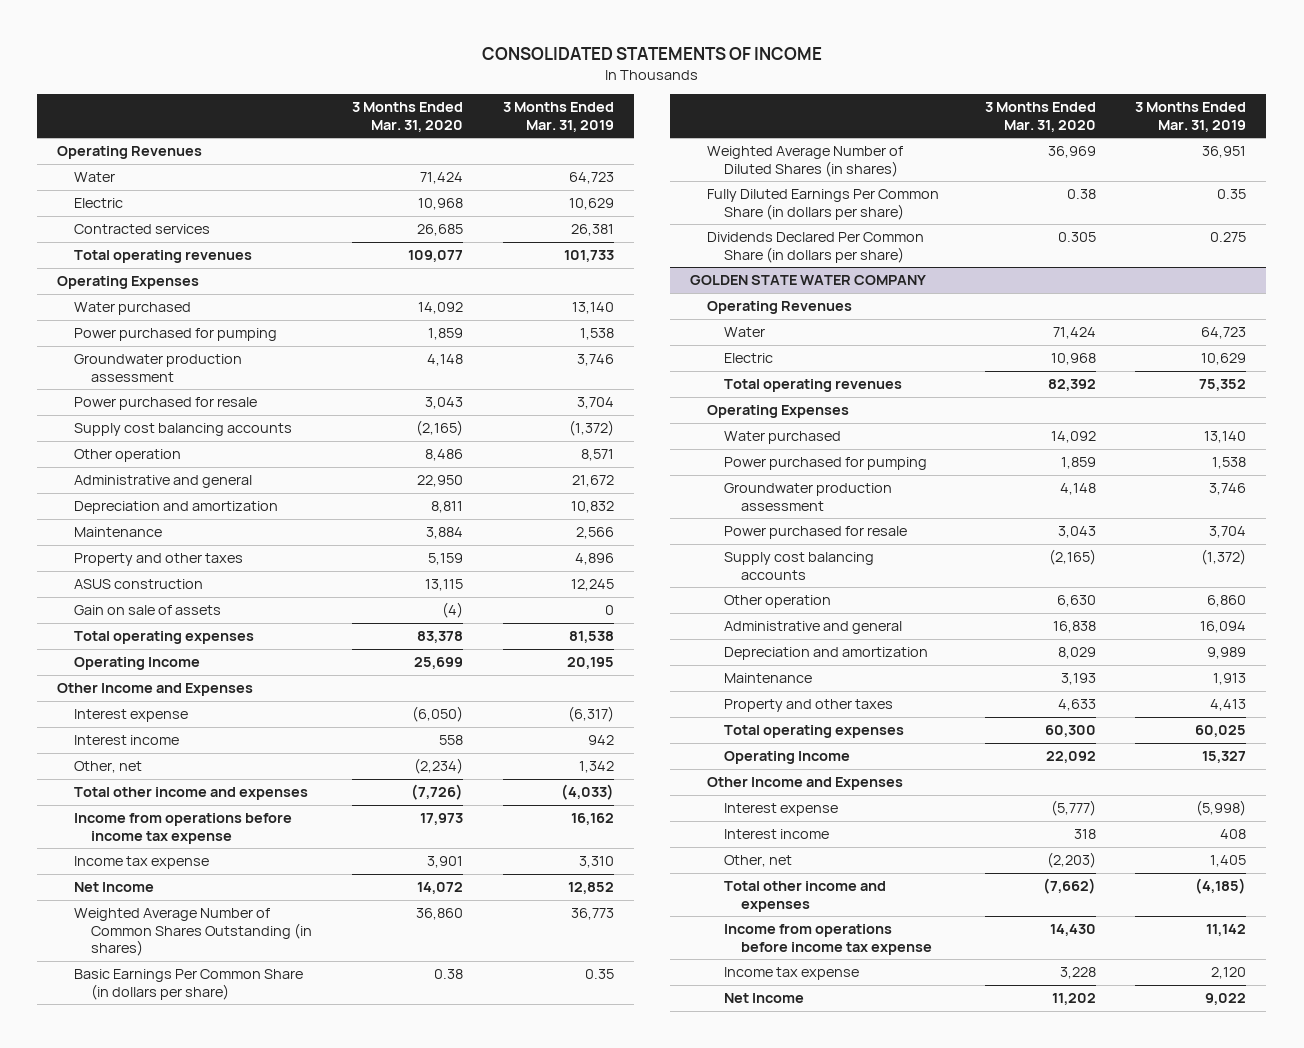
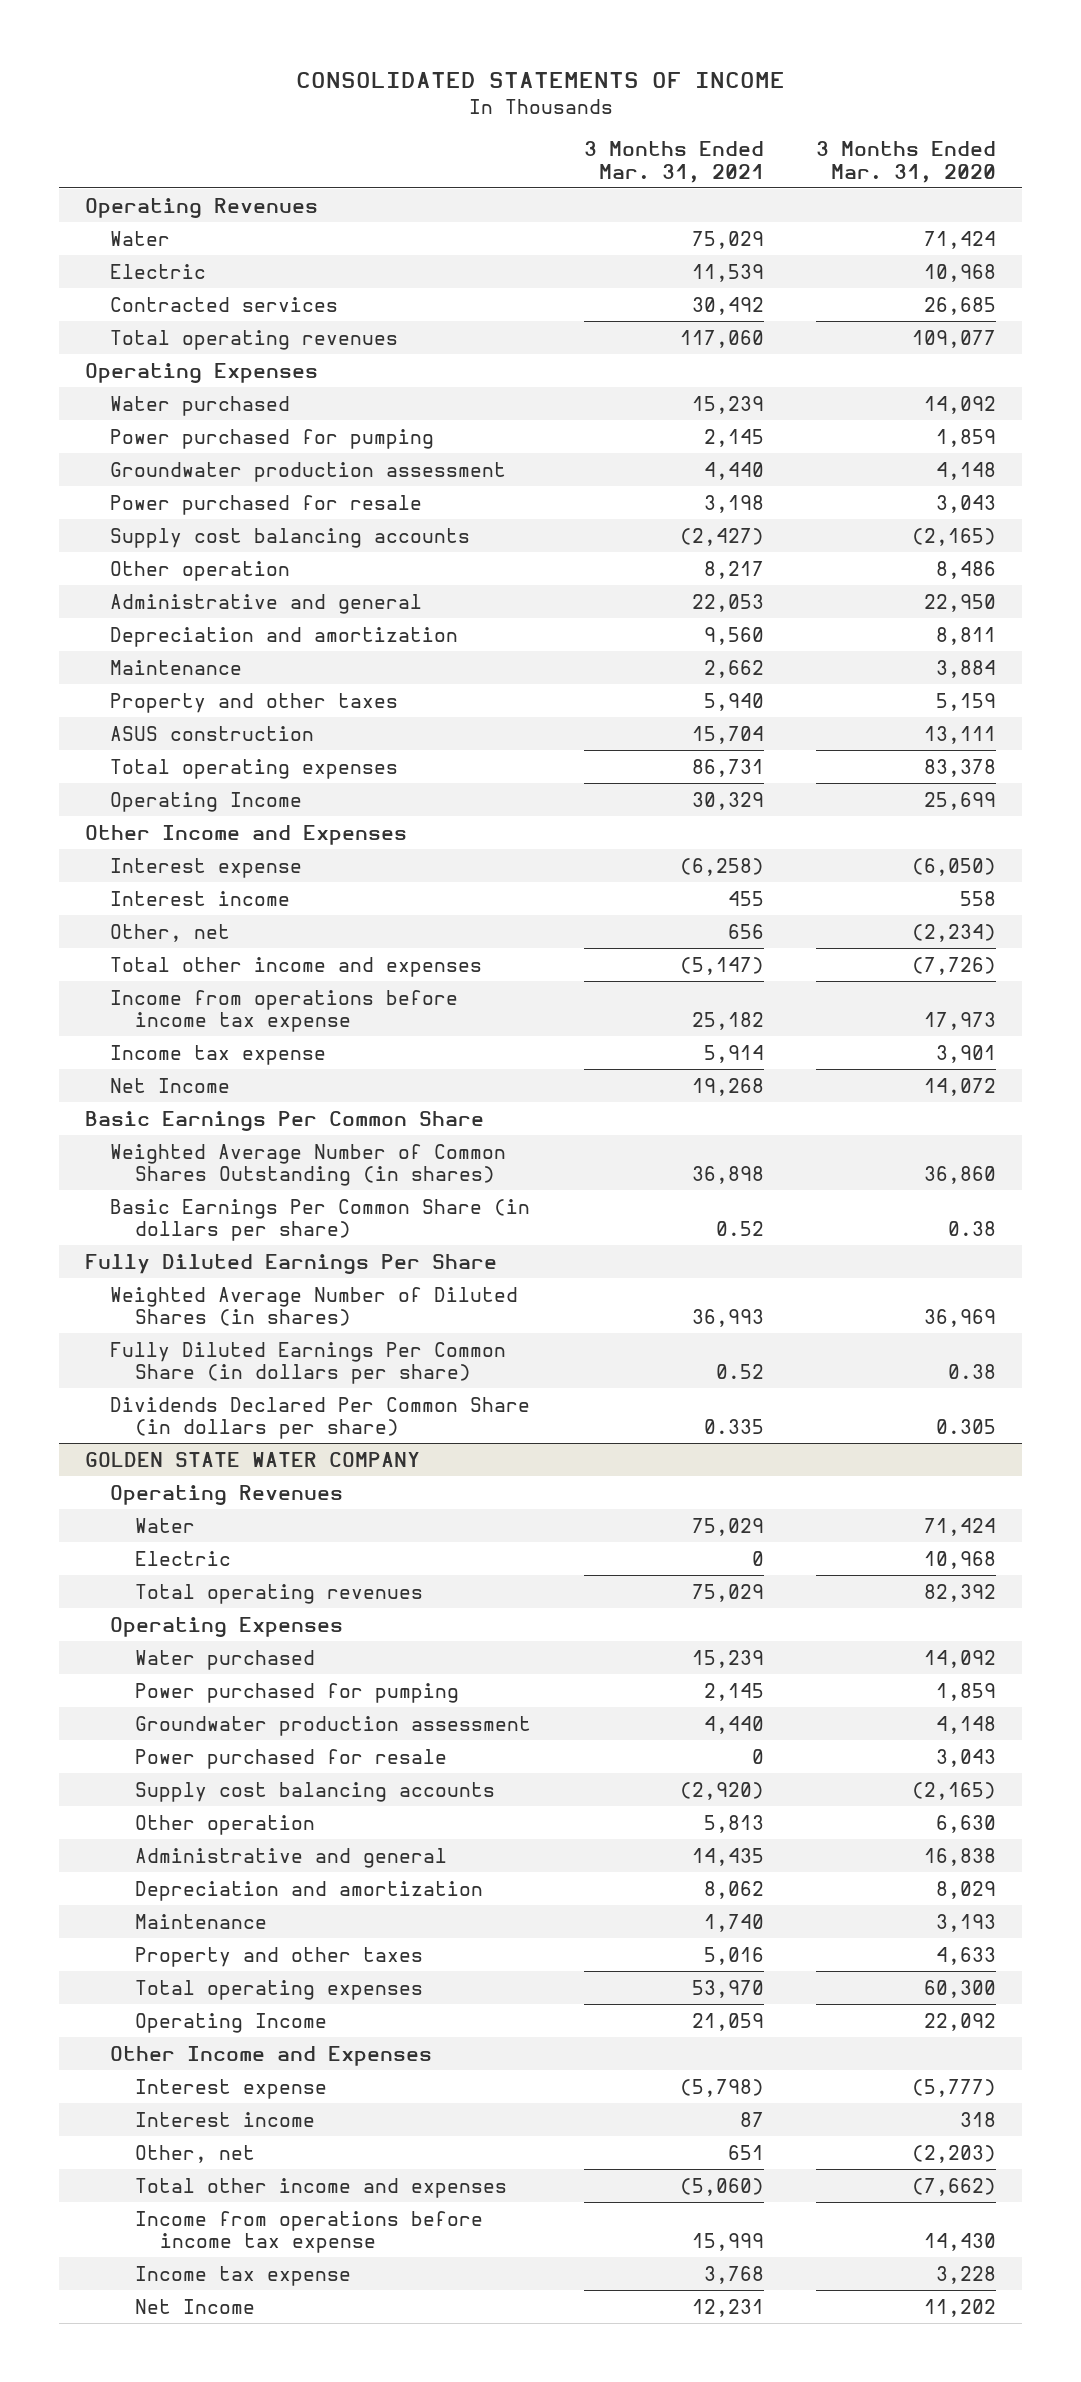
[502,102,614,132] 3 Months Ended Mar. 31, 2019 -> none
none -> [583,141,764,183] 3 Months Ended Mar. 31, 2021
[74,605,222,616] Gain on sale of assets -> none
[424,579,463,592] 13,115 -> [924,725,997,744] 13,111
none -> [85,1110,485,1131] Basic Earnings Per Common Share
none -> [85,1253,498,1274] Fully Diluted Earnings Per Share

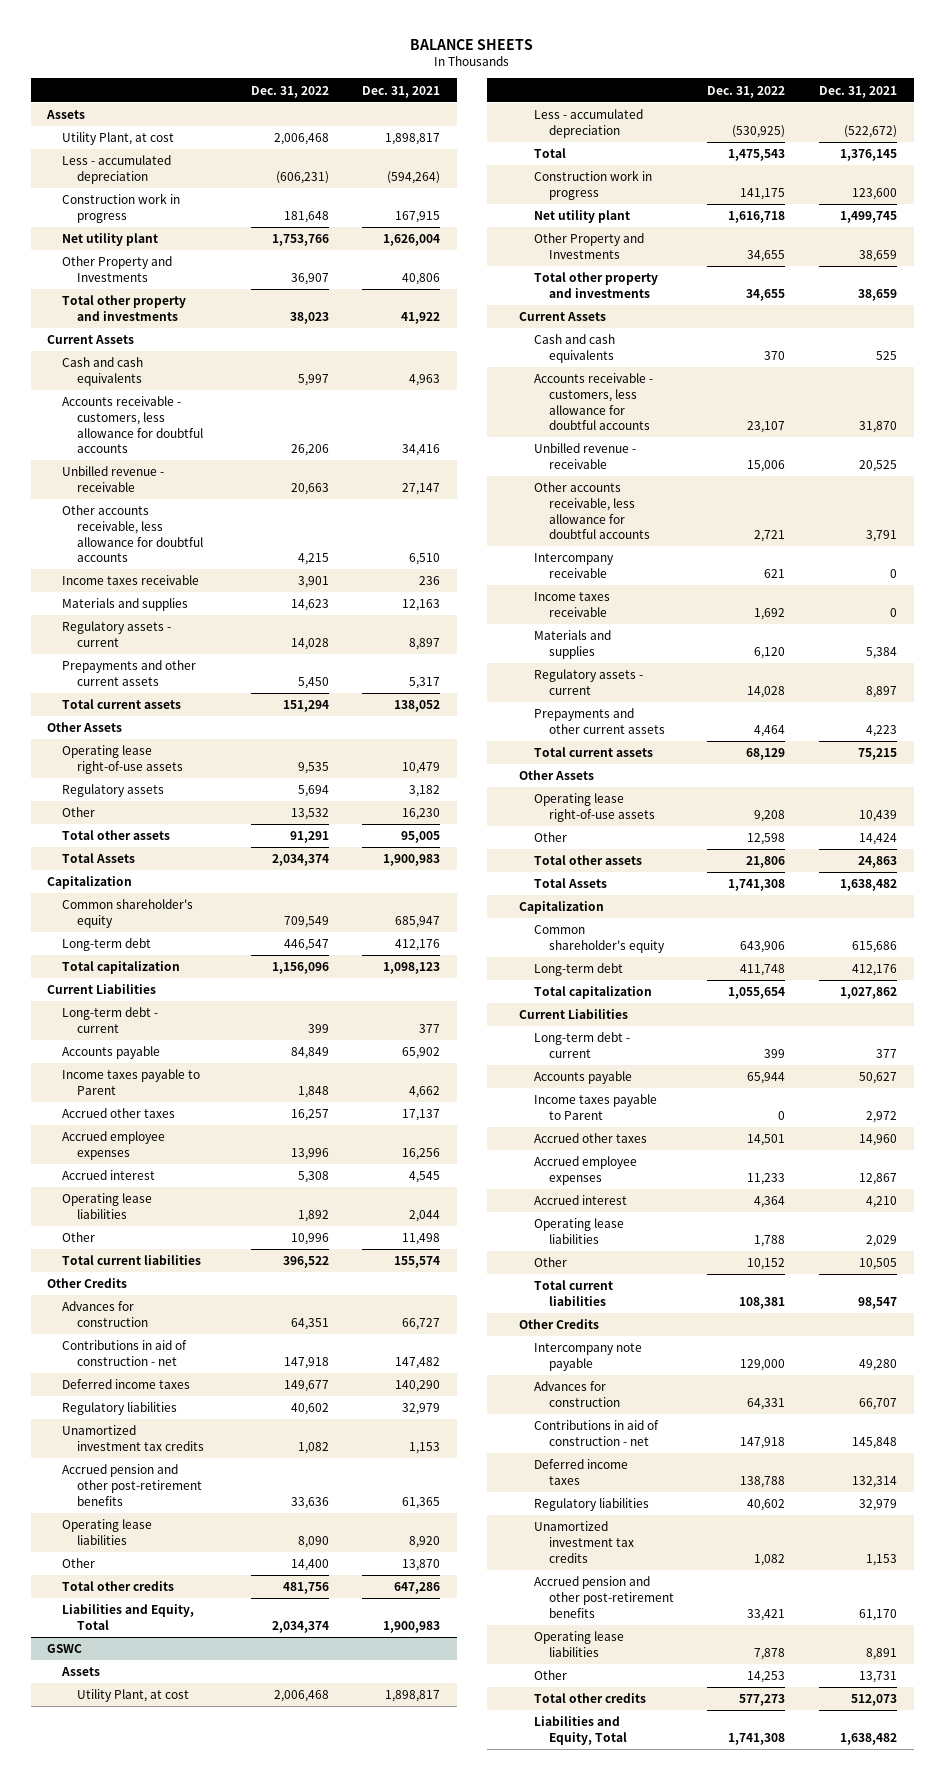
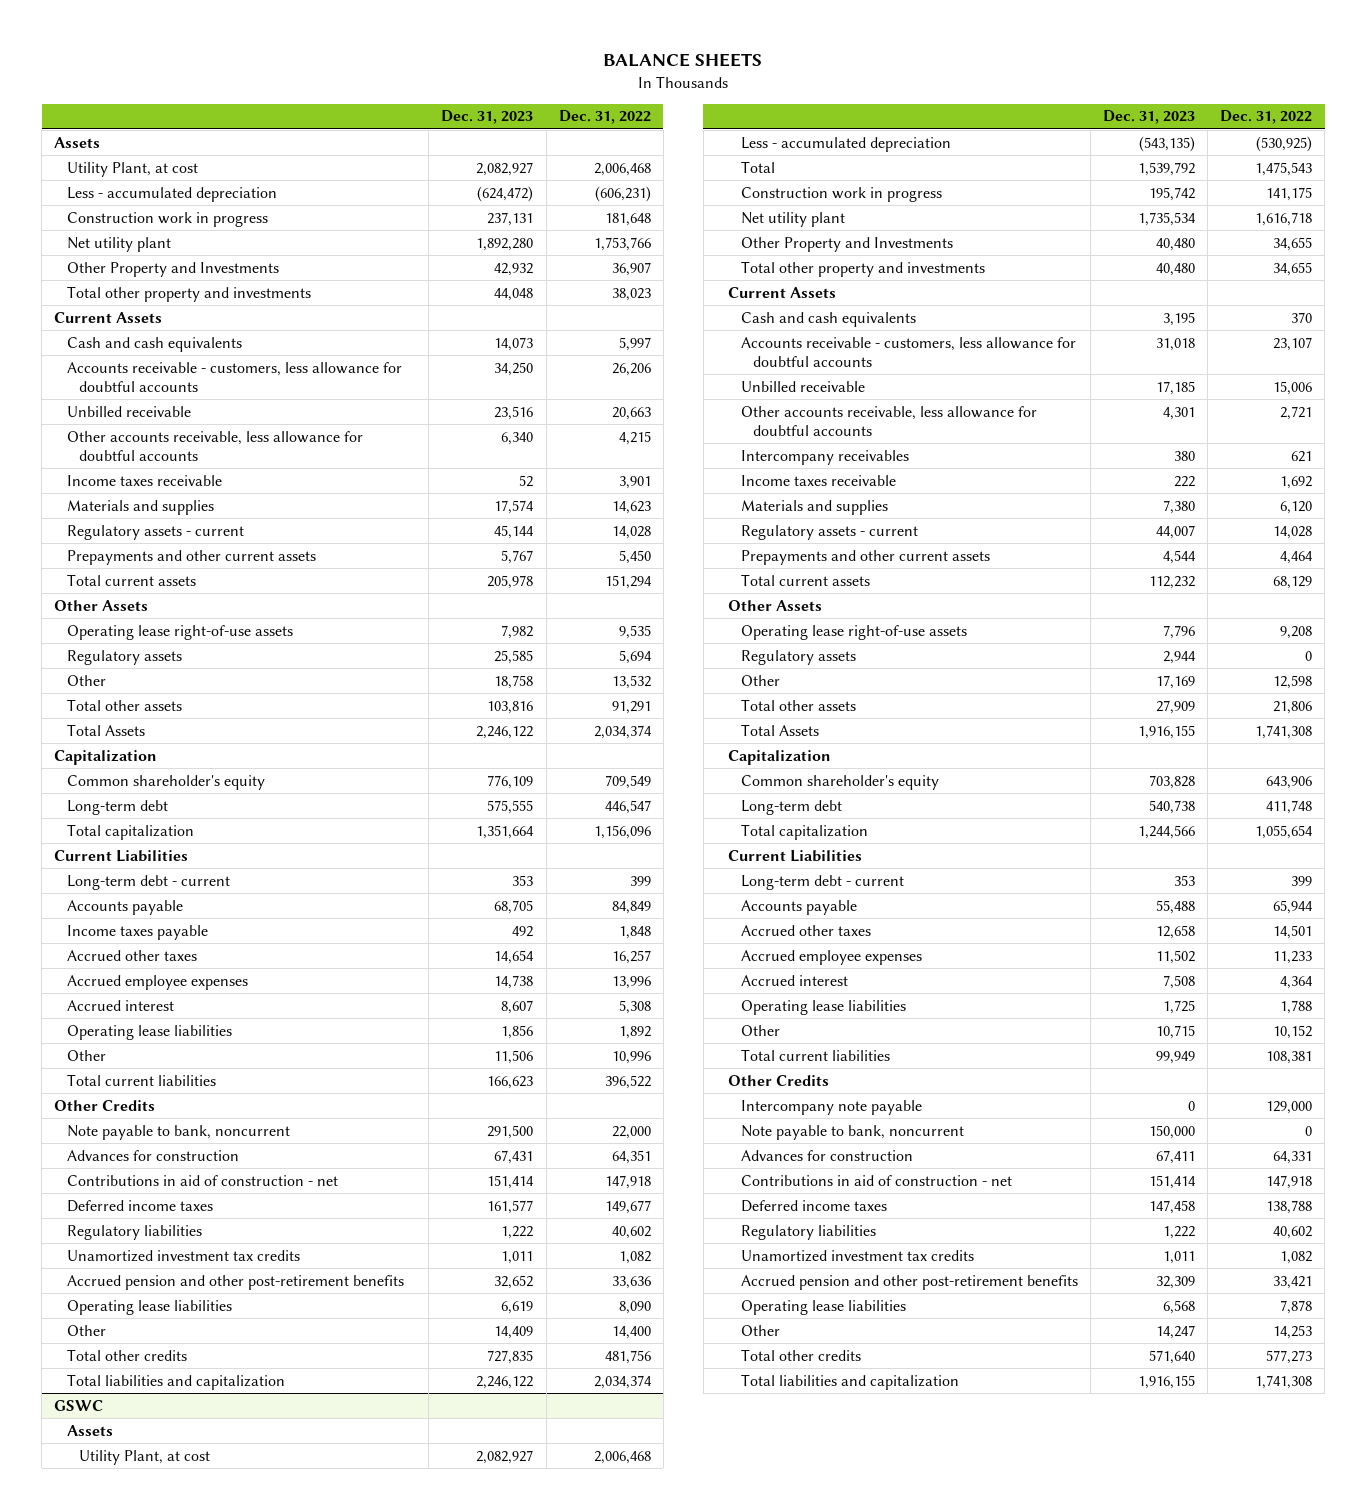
[362,85,441,98] Dec. 31, 2021 -> none
none -> [441,110,534,125] Dec. 31, 2023
[62,466,165,492] Unbilled revenue - receivable -> [66,405,191,417] Unbilled receivable
[62,1069,201,1095] Income taxes payable to Parent -> [66,924,208,940] Income taxes payable
none -> [66,1124,290,1140] Note payable to bank, noncurrent
[62,1604,195,1630] Liabilities and Equity, Total -> [66,1373,285,1390] Total liabilities and capitalization
[534,443,637,469] Unbilled revenue - receivable -> [740,380,865,392] Unbilled receivable
[534,553,615,578] Intercompany receivable -> [740,449,909,465] Intercompany receivables
none -> [740,649,856,665] Regulatory assets
[534,1094,658,1120] Income taxes payable to Parent -> none
none -> [740,1124,964,1140] Note payable to bank, noncurrent
[534,1716,628,1745] Liabilities and Equity, Total -> [740,1373,959,1390] Total liabilities and capitalization

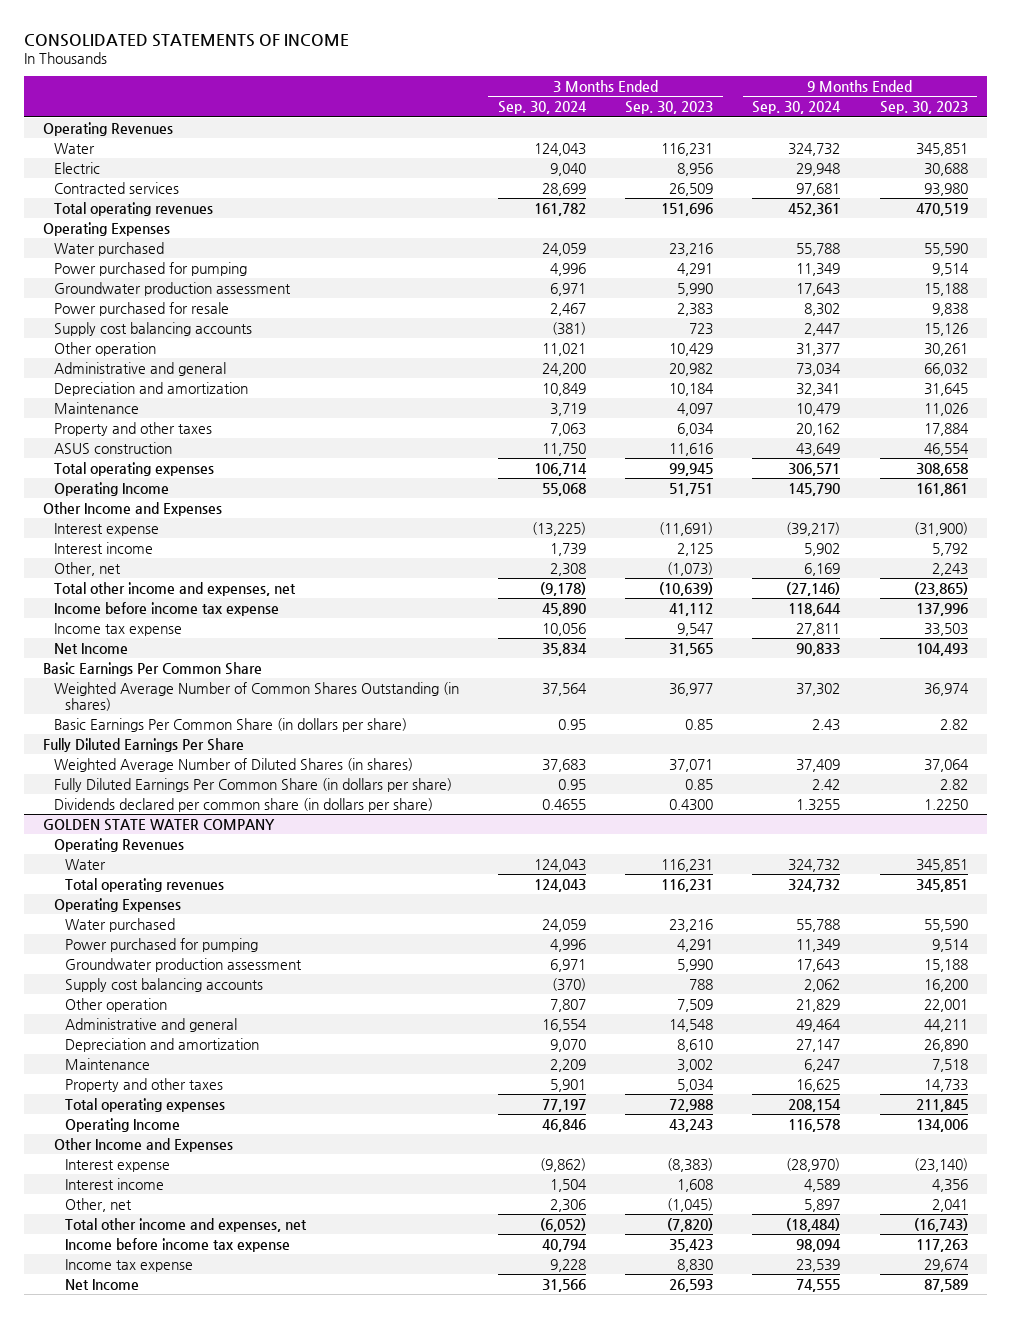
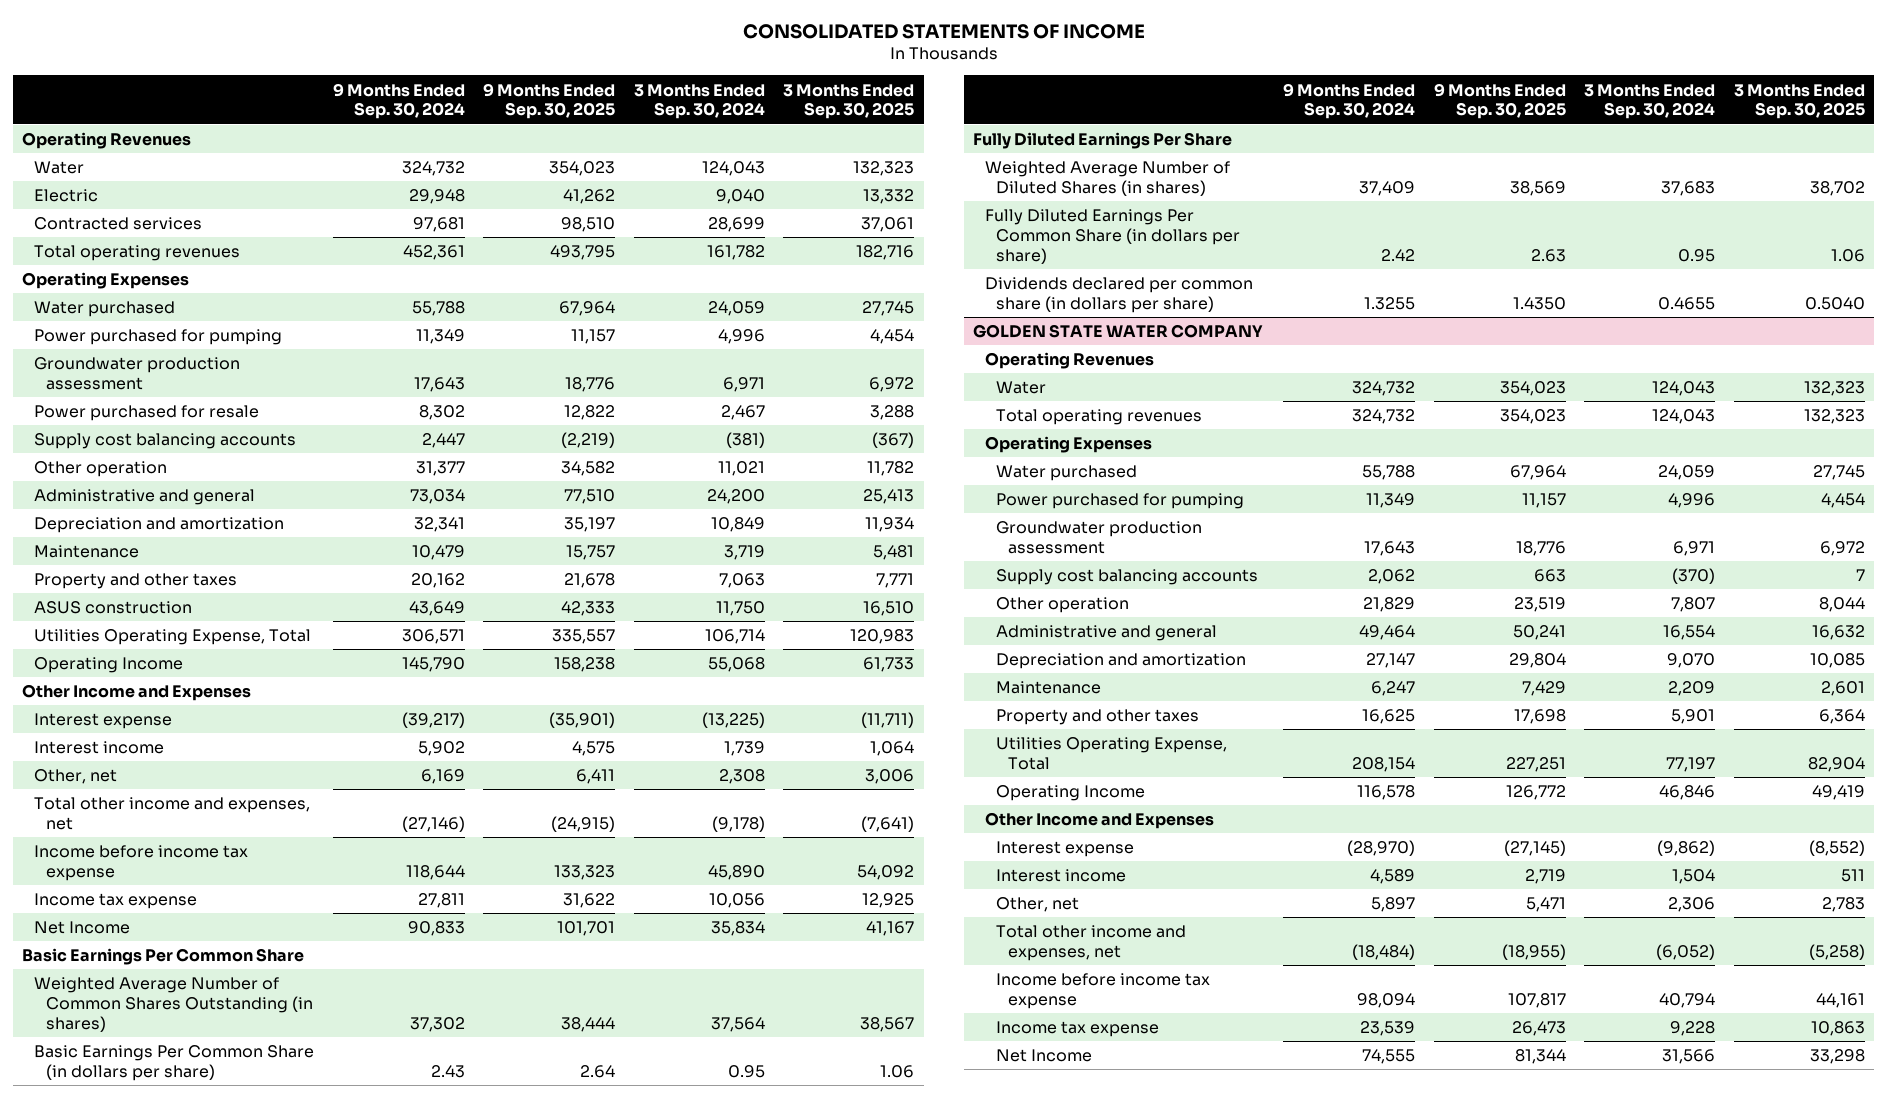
[625,101,714,115] Sep. 30, 2023 -> none
[879,101,968,115] Sep. 30, 2023 -> none
none -> [483,82,616,120] 9 Months Ended Sep. 30, 2025
none -> [783,83,915,120] 3 Months Ended Sep. 30, 2025
[53,461,214,476] Total operating expenses -> [34,629,312,646] Utilities Operating Expense, Total
[64,1097,225,1112] Total operating expenses -> [996,737,1228,770] Utilities Operating Expense, Total

